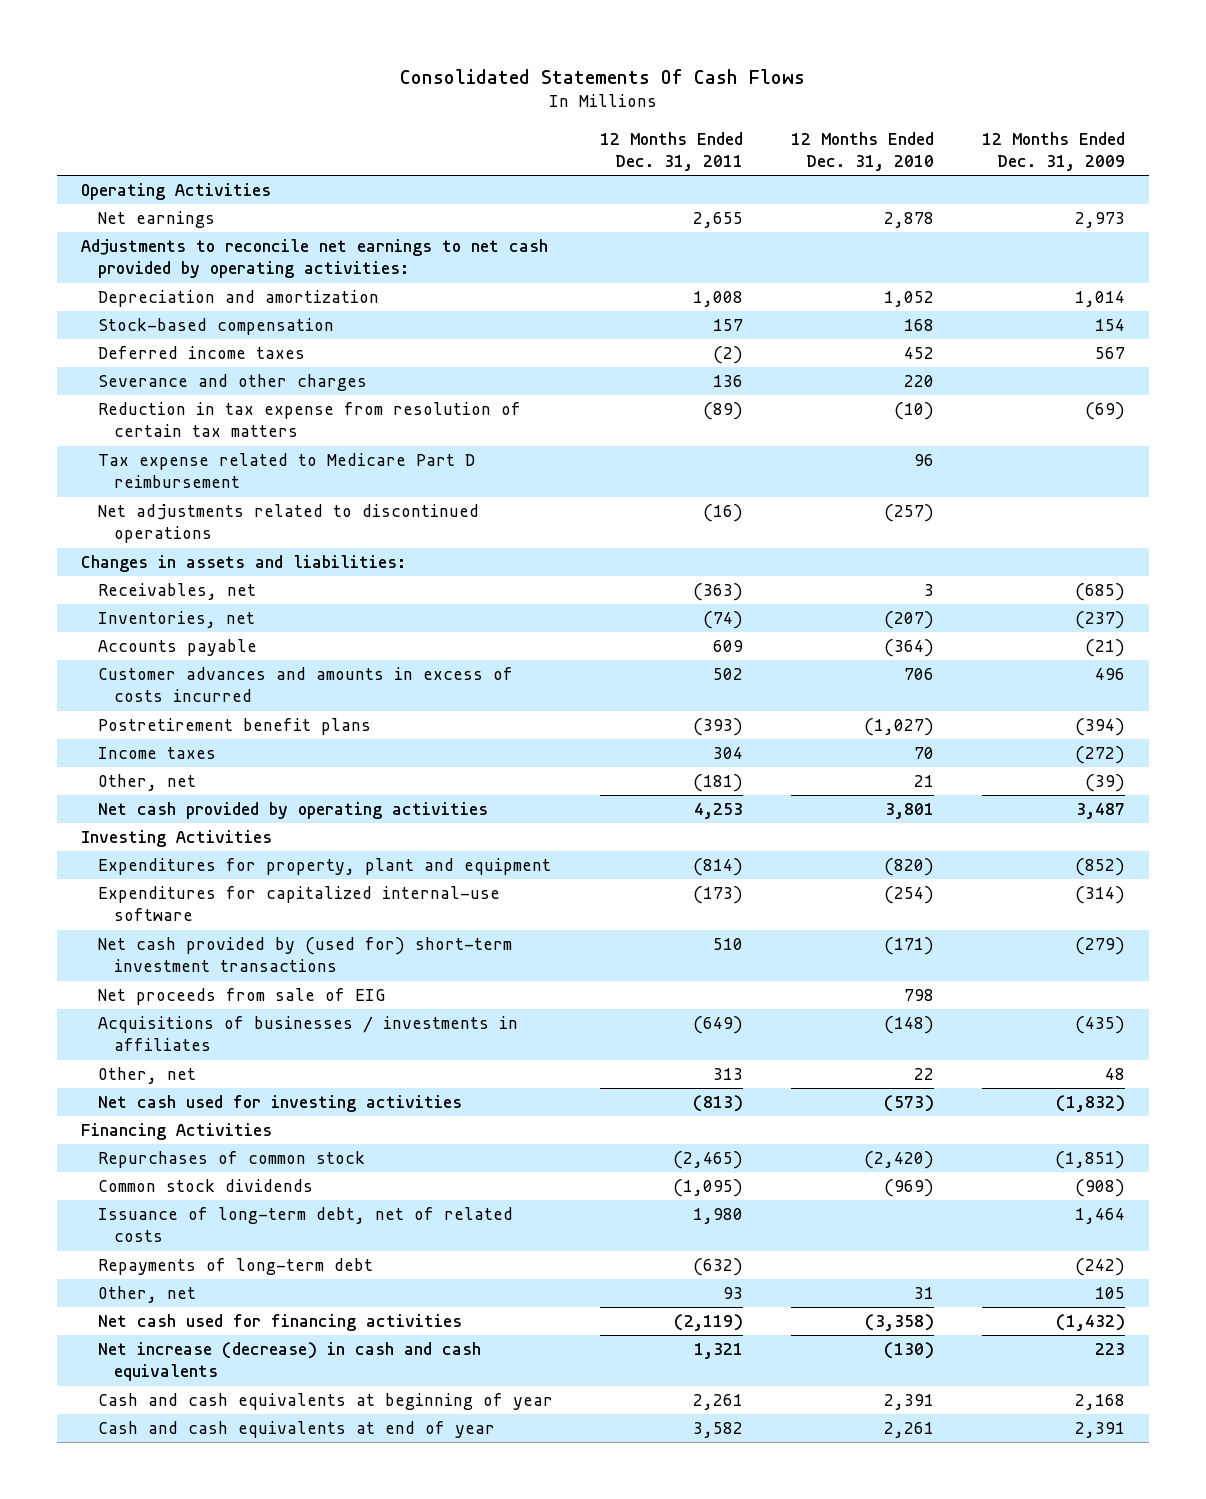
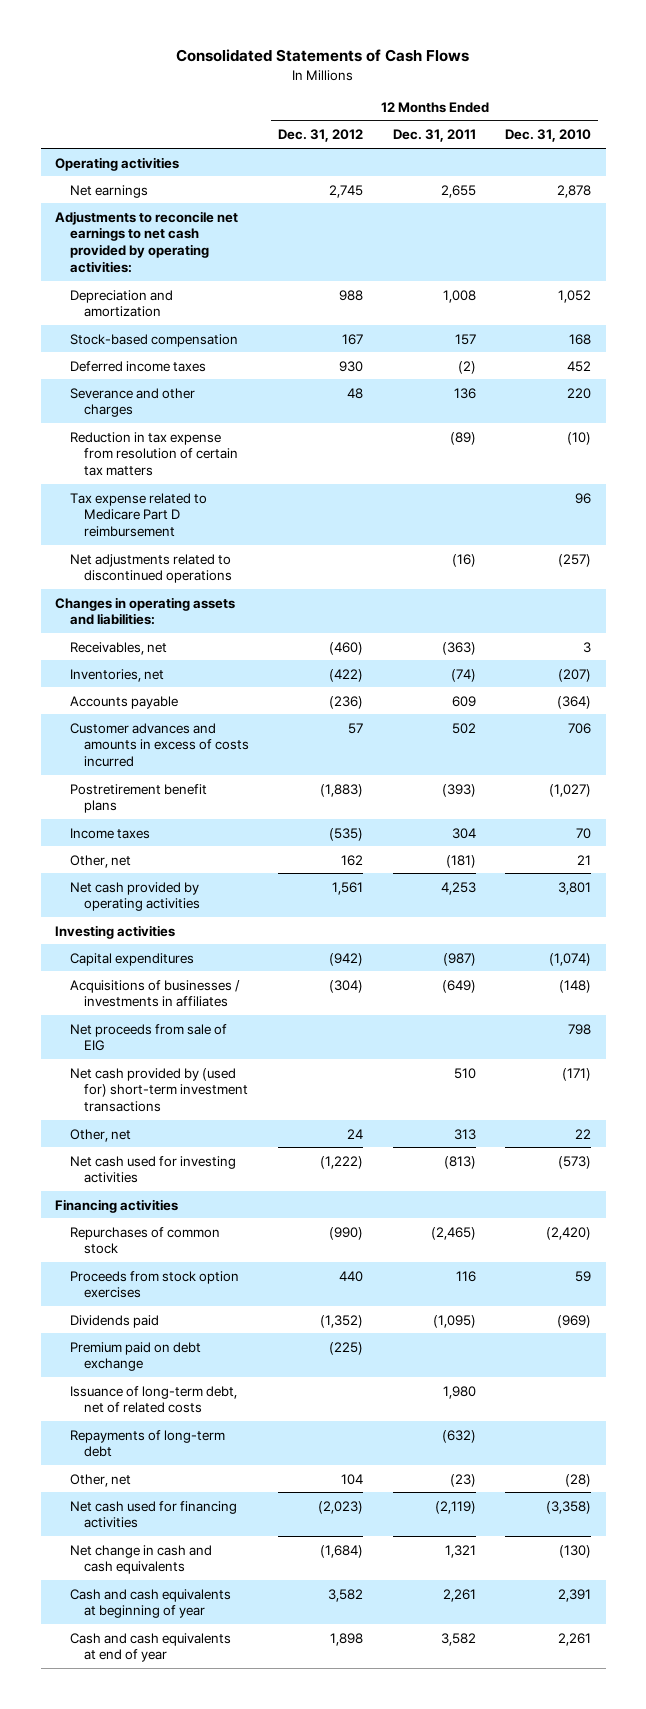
[400,69,806,85] Consolidated Statements Of Cash Flows -> [176,49,470,63] Consolidated Statements of Cash Flows
[982,131,1126,172] 12 Months Ended Dec. 31, 2009 -> none
none -> [278,129,364,143] Dec. 31, 2012
[81,183,272,201] Operating Activities -> [55,156,180,171] Operating activities
[81,555,407,573] Changes in assets and liabilities: -> [55,596,236,626] Changes in operating assets and liabilities:
[97,858,551,876] Expenditures for property, plant and equipment -> none
[97,886,500,922] Expenditures for capitalized internal-use software -> none
[81,830,273,848] Investing Activities -> [55,924,176,939] Investing activities
none -> [69,952,194,966] Capital expenditures
[97,988,385,1006] Net proceeds from sale of EIG -> [69,1023,227,1052] Net proceeds from sale of EIG
[97,937,512,973] Net cash provided by (used for) short-term investment transactions -> [69,1067,248,1113] Net cash provided by (used for) short-term investment transactions
[81,1123,273,1141] Financing Activities -> [55,1198,179,1213] Financing activities
none -> [69,1270,239,1299] Proceeds from stock option exercises
[97,1179,313,1193] Common stock dividends -> [69,1314,159,1328] Dividends paid
none -> [69,1341,201,1372] Premium paid on debt exchange
[723,1287,744,1300] 93 -> [449,1473,476,1487] (23)
[914,1287,935,1300] 31 -> [564,1473,591,1487] (28)
[97,1342,481,1382] Net increase (decrease) in cash and cash equivalents -> [69,1544,212,1575] Net change in cash and cash equivalents

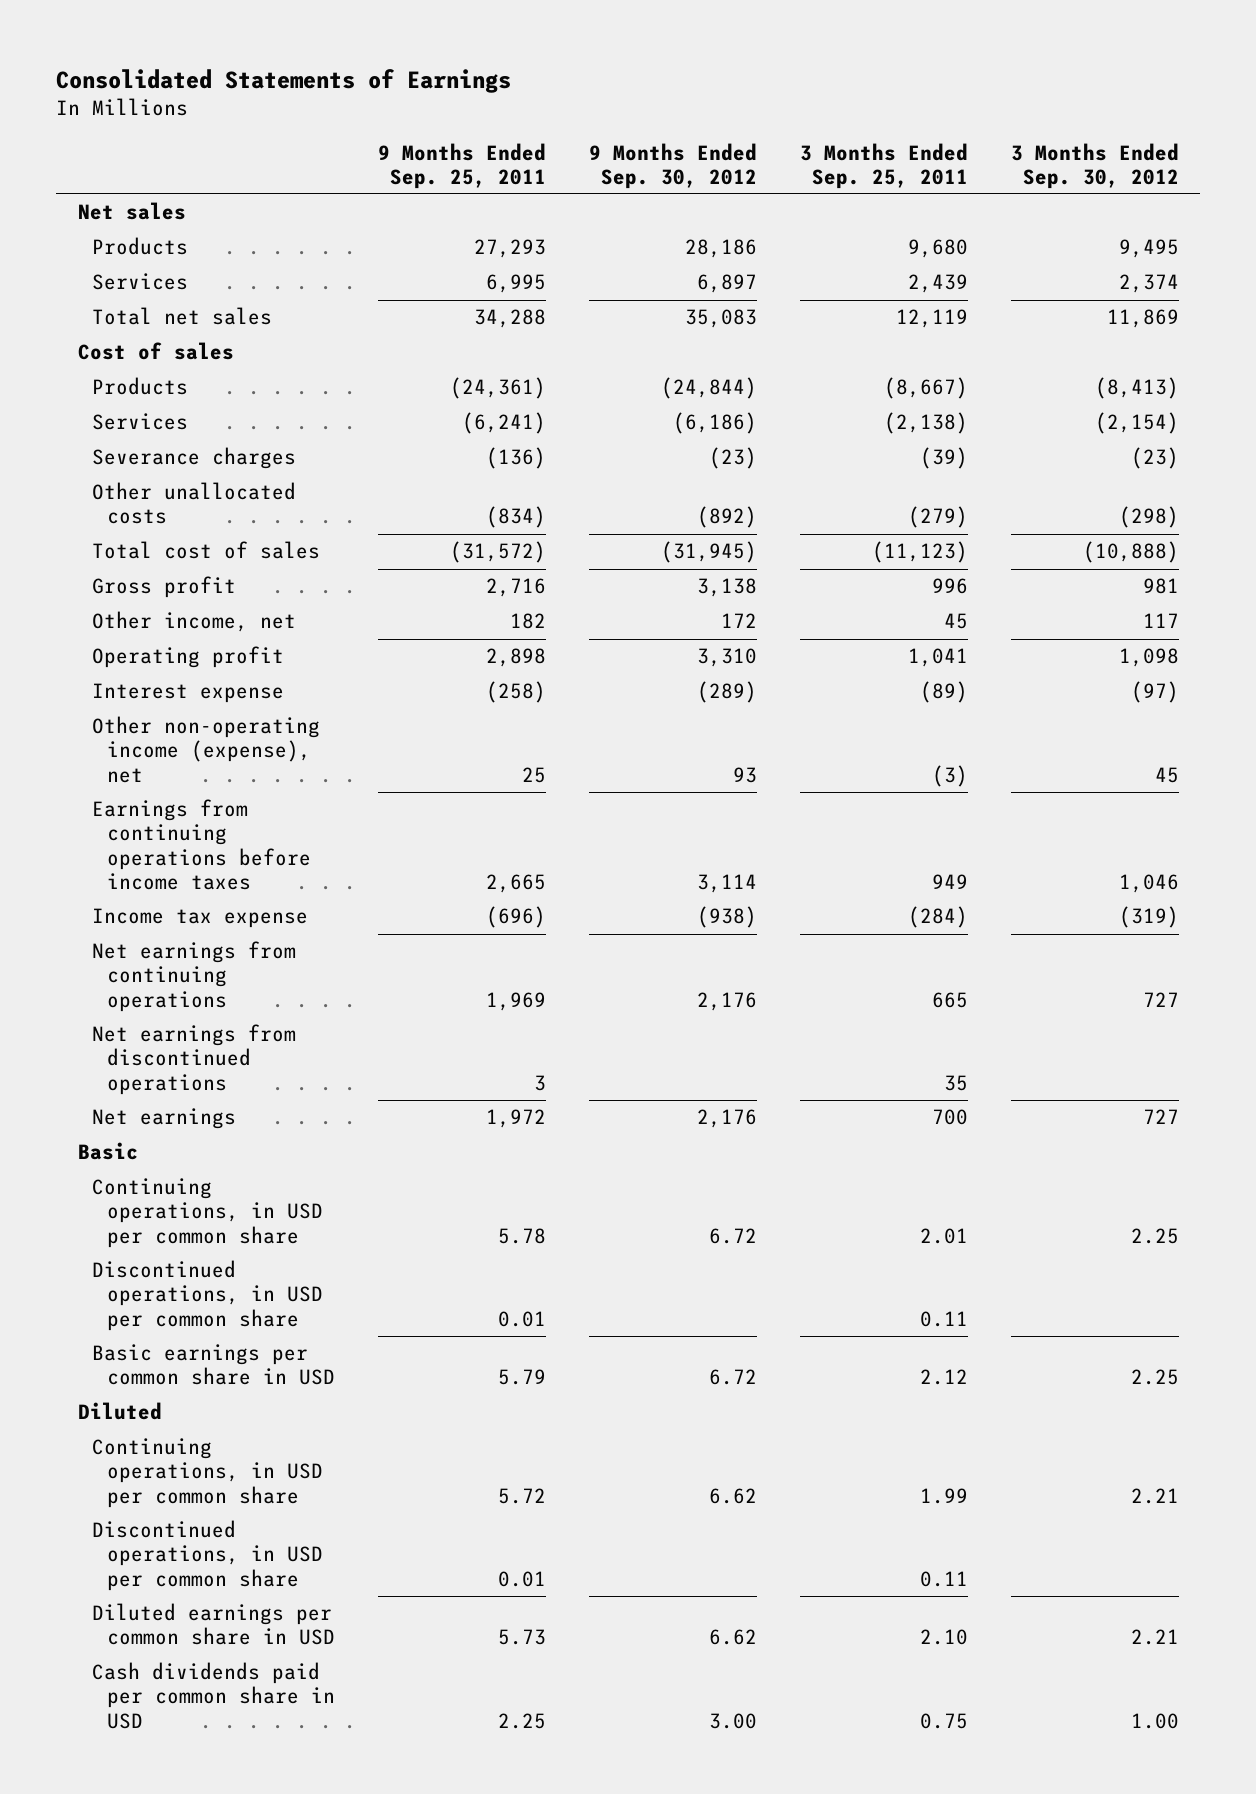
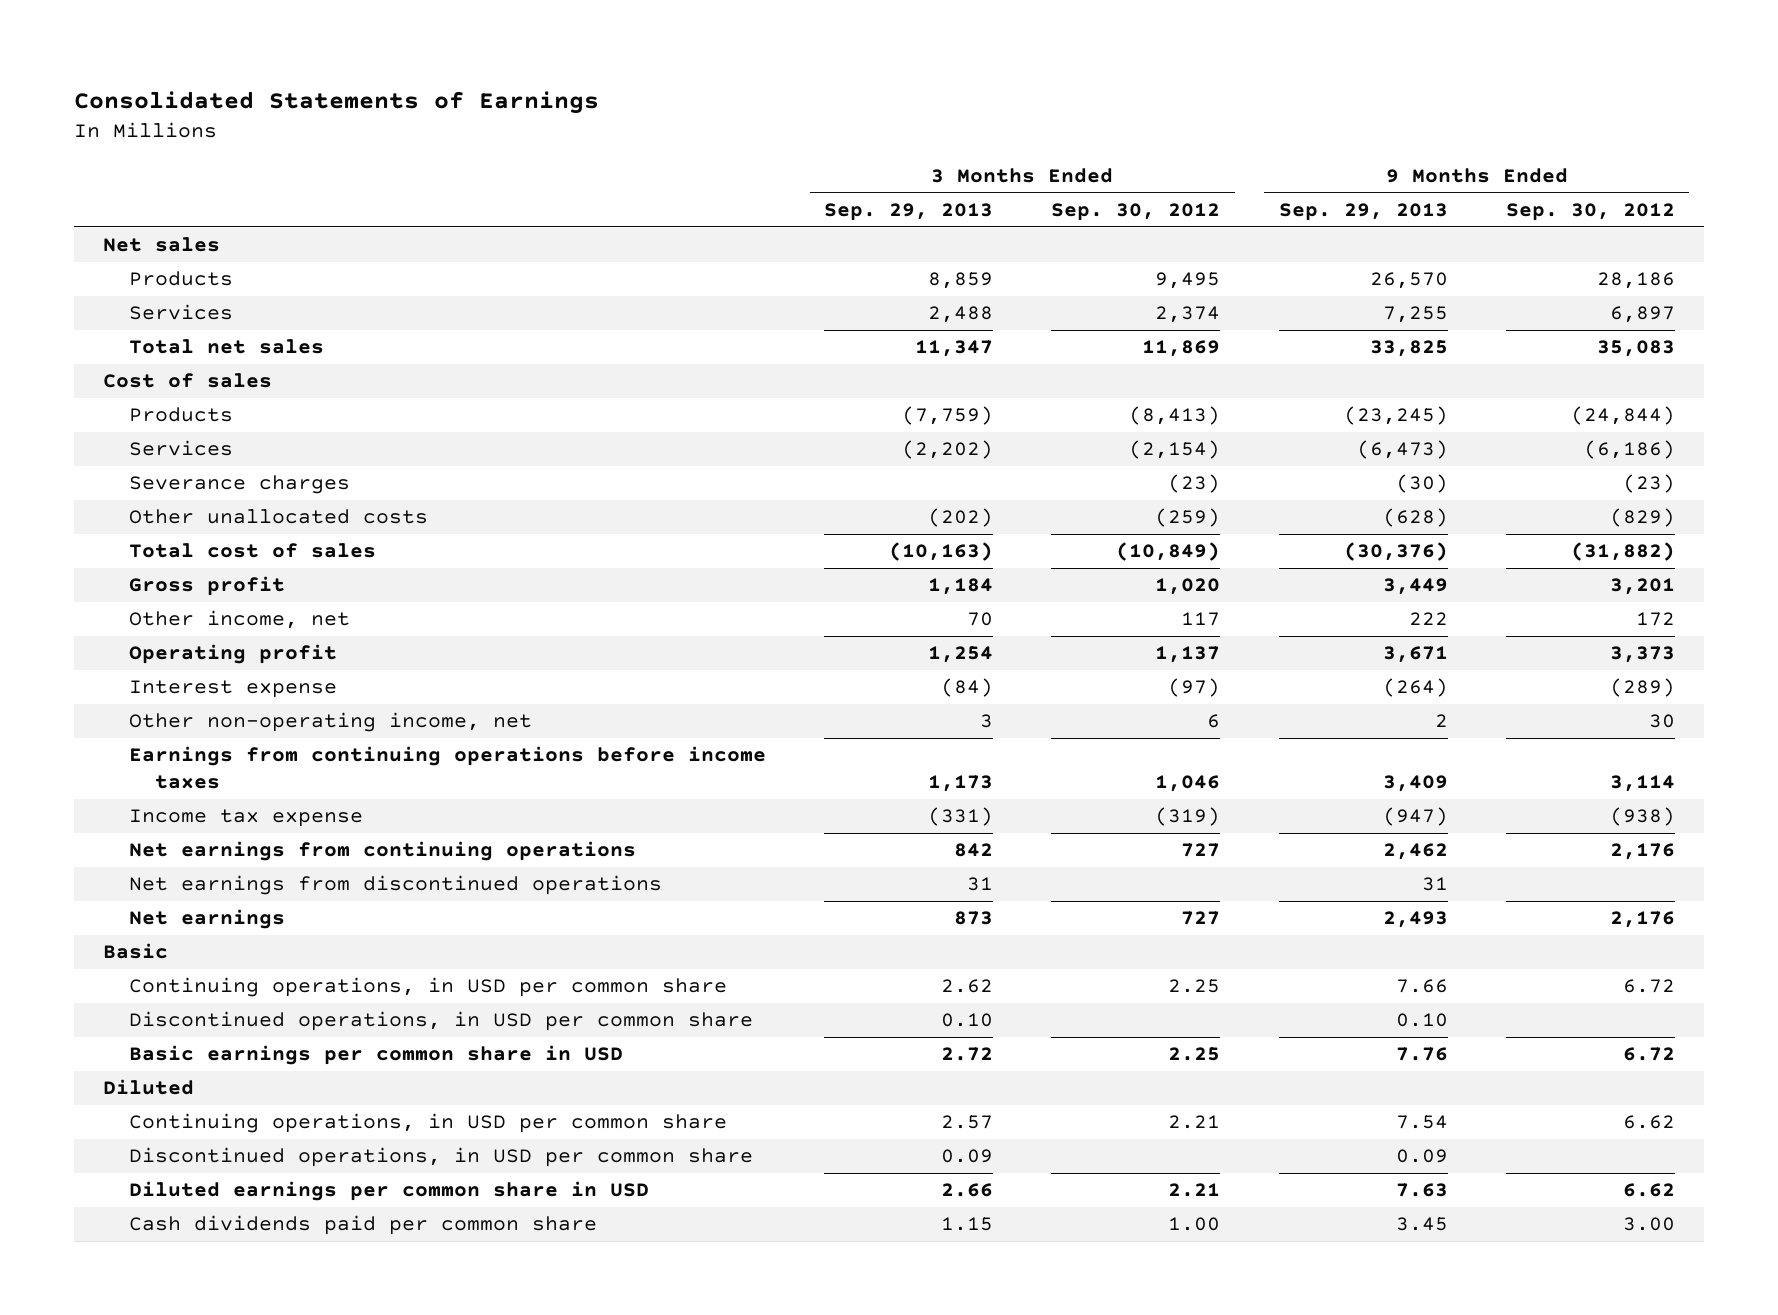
[377,142,546,189] 9 Months Ended Sep. 25, 2011 -> none
[799,142,968,189] 3 Months Ended Sep. 25, 2011 -> none
none -> [824,203,994,222] Sep. 29, 2013
none -> [1278,203,1448,222] Sep. 29, 2013
[696,506,757,529] (892) -> [1609,508,1675,528] (829)
[1118,506,1179,529] (298) -> [1155,508,1221,528] (259)
[660,541,757,564] (31,945) -> [1570,542,1675,562] (31,882)
[1082,541,1179,564] (10,888) -> [1116,542,1221,562] (10,849)
[696,578,757,598] 3,138 -> [1609,578,1675,596] 3,201
[1142,578,1179,595] 981 -> [1155,578,1221,596] 1,020
[696,648,757,668] 3,310 -> [1609,646,1675,664] 3,373
[1118,648,1179,668] 1,098 -> [1155,646,1221,664] 1,137
[92,716,321,783] Other non-operating income (expense), net -> [128,712,532,733] Other non-operating income, net
[732,766,757,783] 93 -> [1648,714,1675,729] 30
[1154,766,1179,783] 45 -> [1207,714,1221,729] 6
[92,1662,335,1729] Cash dividends paid per common share in USD -> [128,1215,597,1236] Cash dividends paid per common share

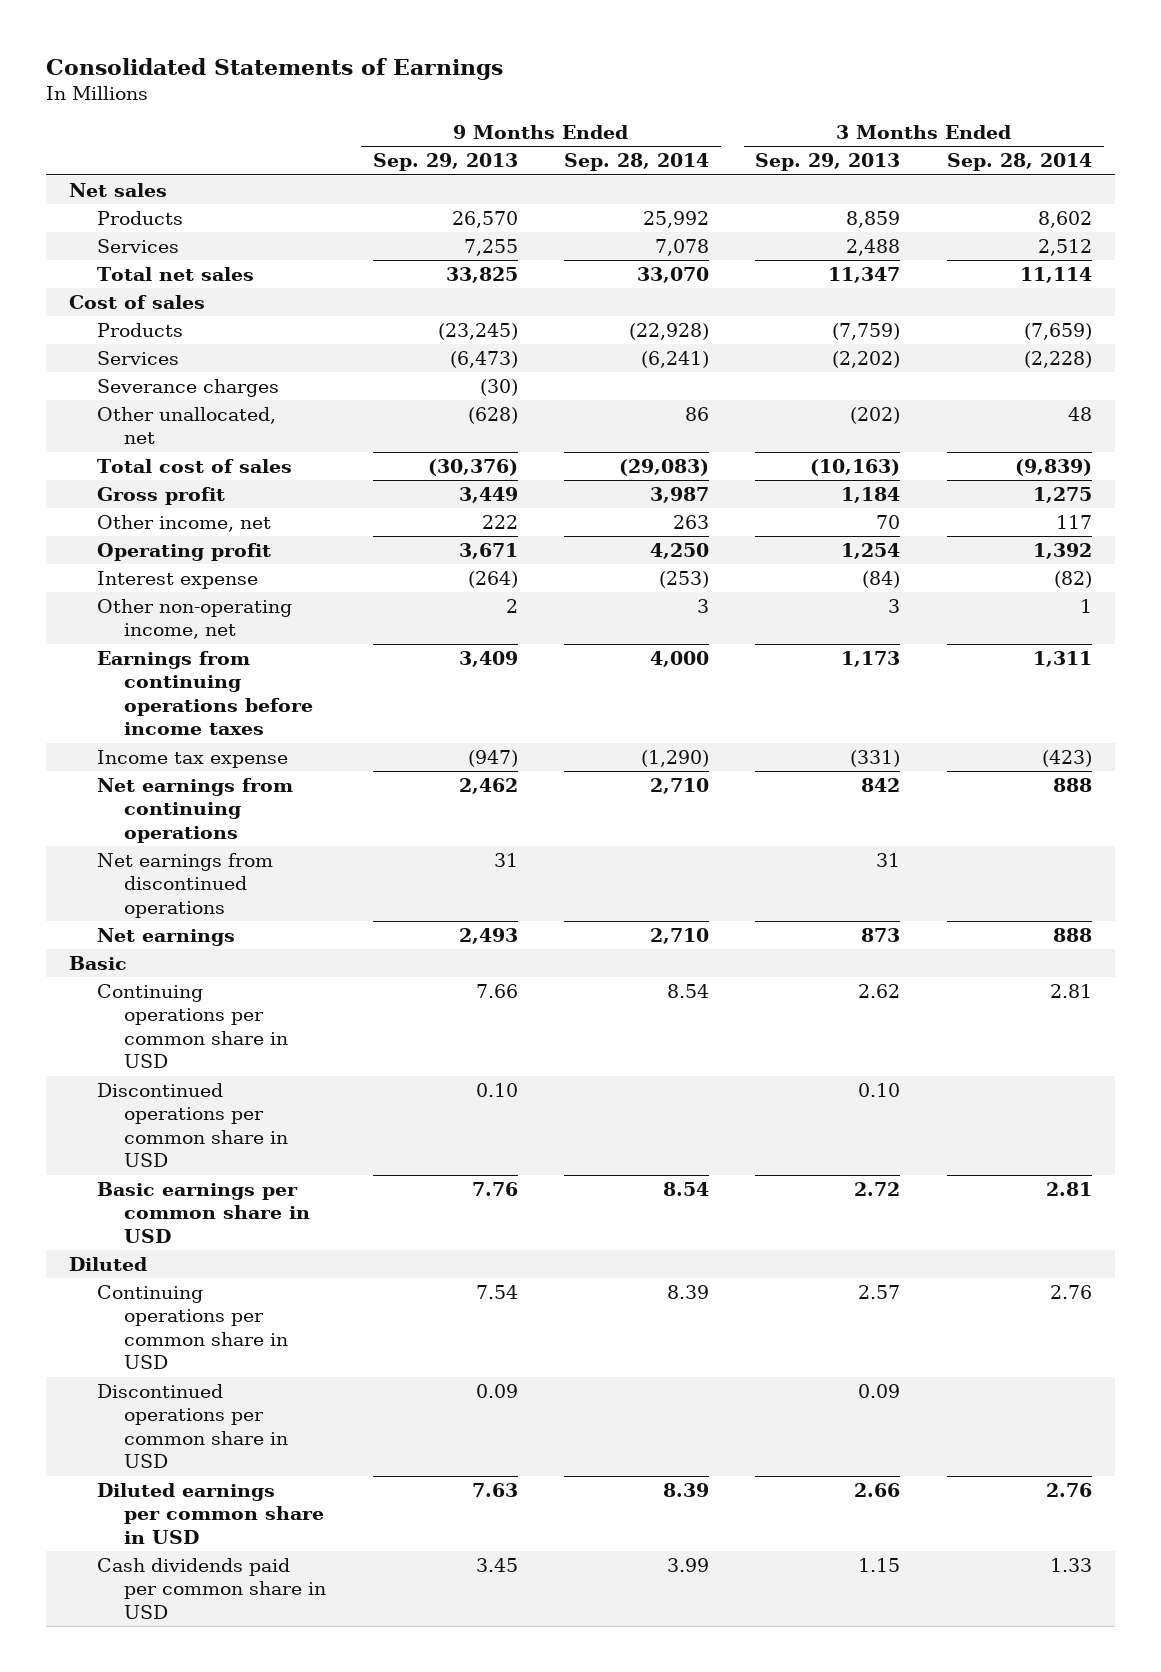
[1051,203,1221,222] Sep. 30, 2012 -> none
[1505,203,1675,222] Sep. 30, 2012 -> none
none -> [564,153,710,172] Sep. 28, 2014
none -> [946,153,1092,172] Sep. 28, 2014
[128,509,428,525] Other unallocated costs -> [96,406,276,445] Other unallocated, net
[128,977,727,998] Continuing operations, in USD per common share -> [96,983,289,1069] Continuing operations per common share in USD
[128,1011,753,1032] Discontinued operations, in USD per common share -> [96,1082,289,1168] Discontinued operations per common share in USD
[128,1113,727,1134] Continuing operations, in USD per common share -> [96,1284,289,1370] Continuing operations per common share in USD
[128,1147,753,1168] Discontinued operations, in USD per common share -> [96,1383,289,1469] Discontinued operations per common share in USD
[128,1215,597,1236] Cash dividends paid per common share -> [96,1557,327,1619] Cash dividends paid per common share in USD

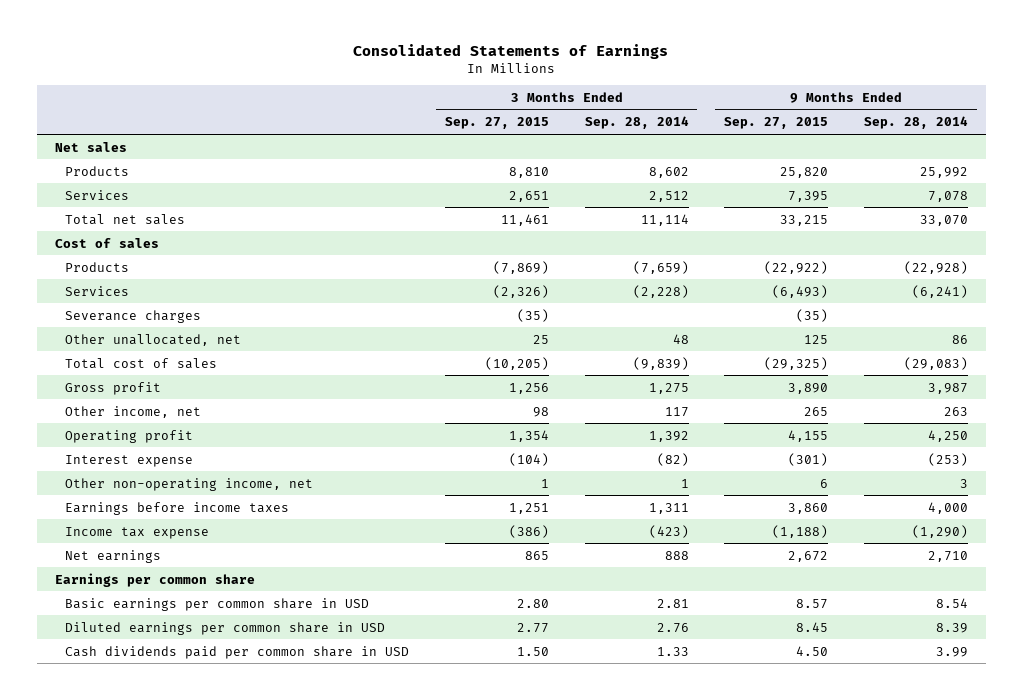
[372,153,518,172] Sep. 29, 2013 -> none
[755,153,901,172] Sep. 29, 2013 -> none
none -> [444,117,549,130] Sep. 27, 2015
none -> [724,117,829,130] Sep. 27, 2015
[96,650,314,736] Earnings from continuing operations before income taxes -> [64,501,289,515] Earnings before income taxes
[96,777,293,843] Net earnings from continuing operations -> none
[96,852,273,918] Net earnings from discontinued operations -> none
[69,955,128,970] Basic -> none
[96,983,289,1069] Continuing operations per common share in USD -> none
[96,1082,289,1168] Discontinued operations per common share in USD -> none
none -> [54,572,255,587] Earnings per common share
[69,1256,148,1271] Diluted -> none
[96,1284,289,1370] Continuing operations per common share in USD -> none
[96,1383,289,1469] Discontinued operations per common share in USD -> none

